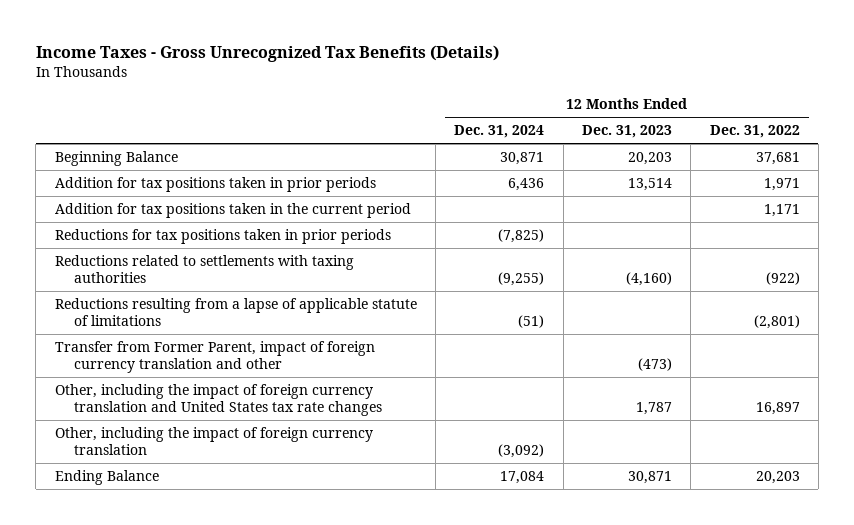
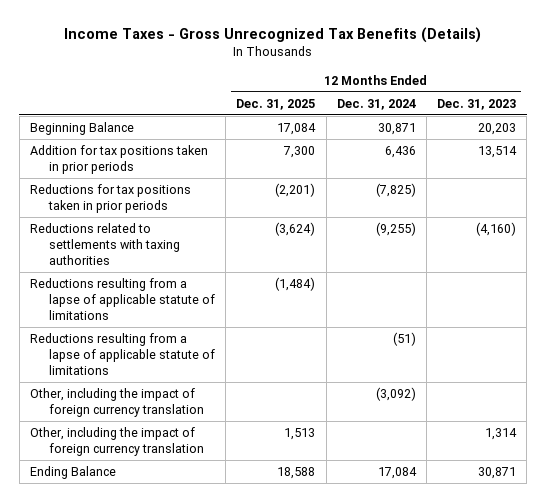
[709,125,800,139] Dec. 31, 2022 -> none
none -> [236,98,316,110] Dec. 31, 2025
[54,203,411,219] Addition for tax positions taken in the current period -> none
none -> [29,277,216,320] Reductions resulting from a lapse of applicable statute of limitations
[54,341,375,374] Transfer from Former Parent, impact of foreign currency translation and other -> none
[54,384,382,417] Other, including the impact of foreign currency translation and United States tax rate changes -> none
none -> [29,426,205,456] Other, including the impact of foreign currency translation

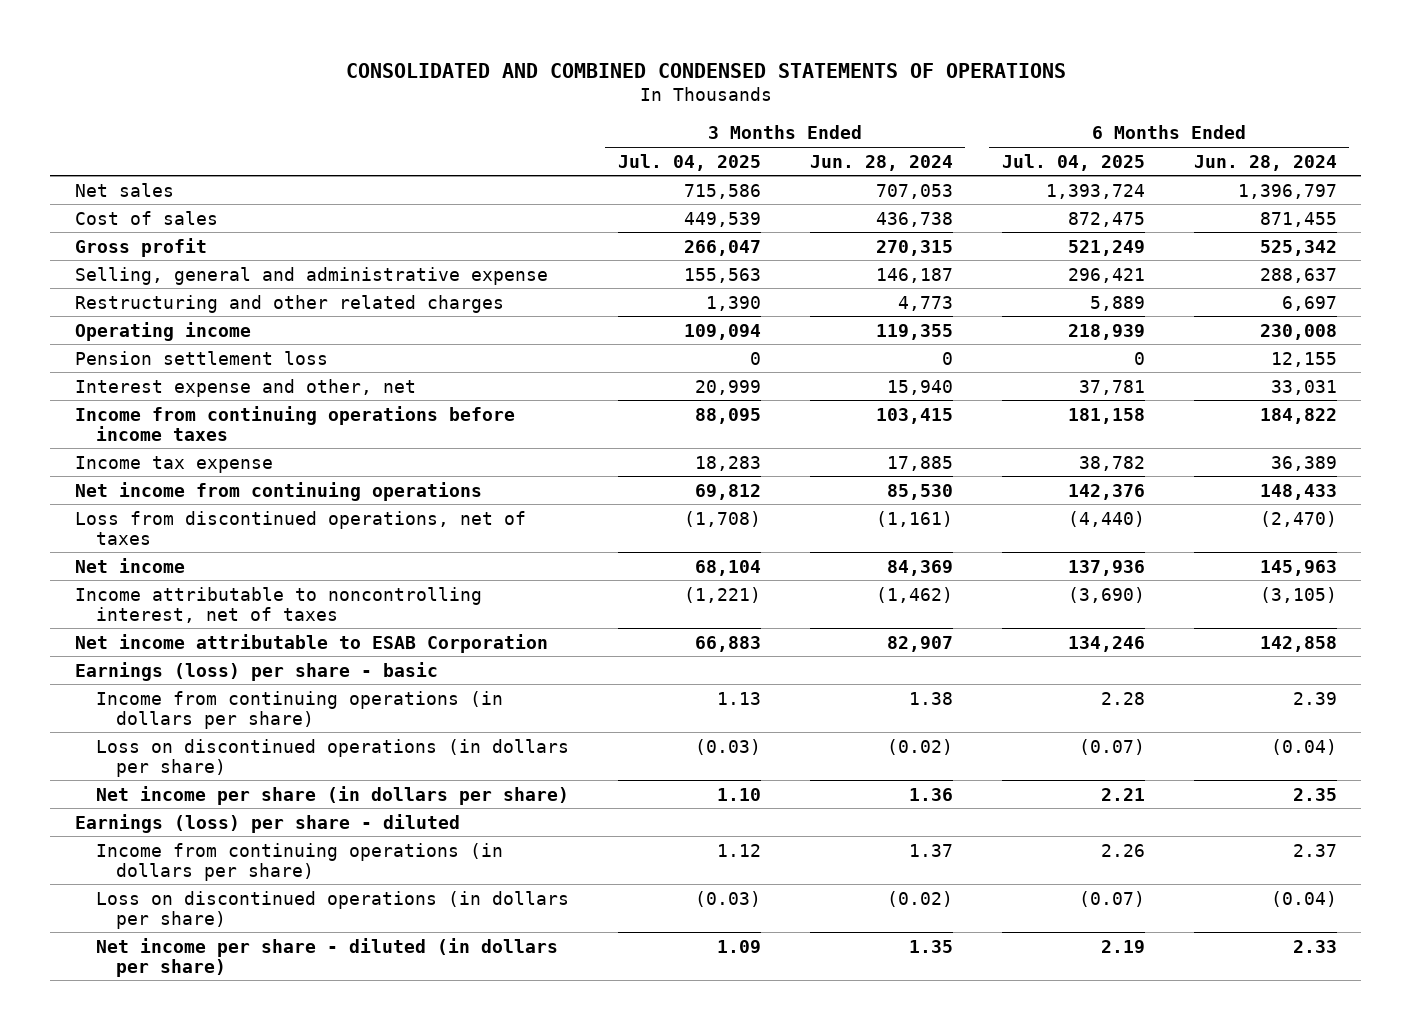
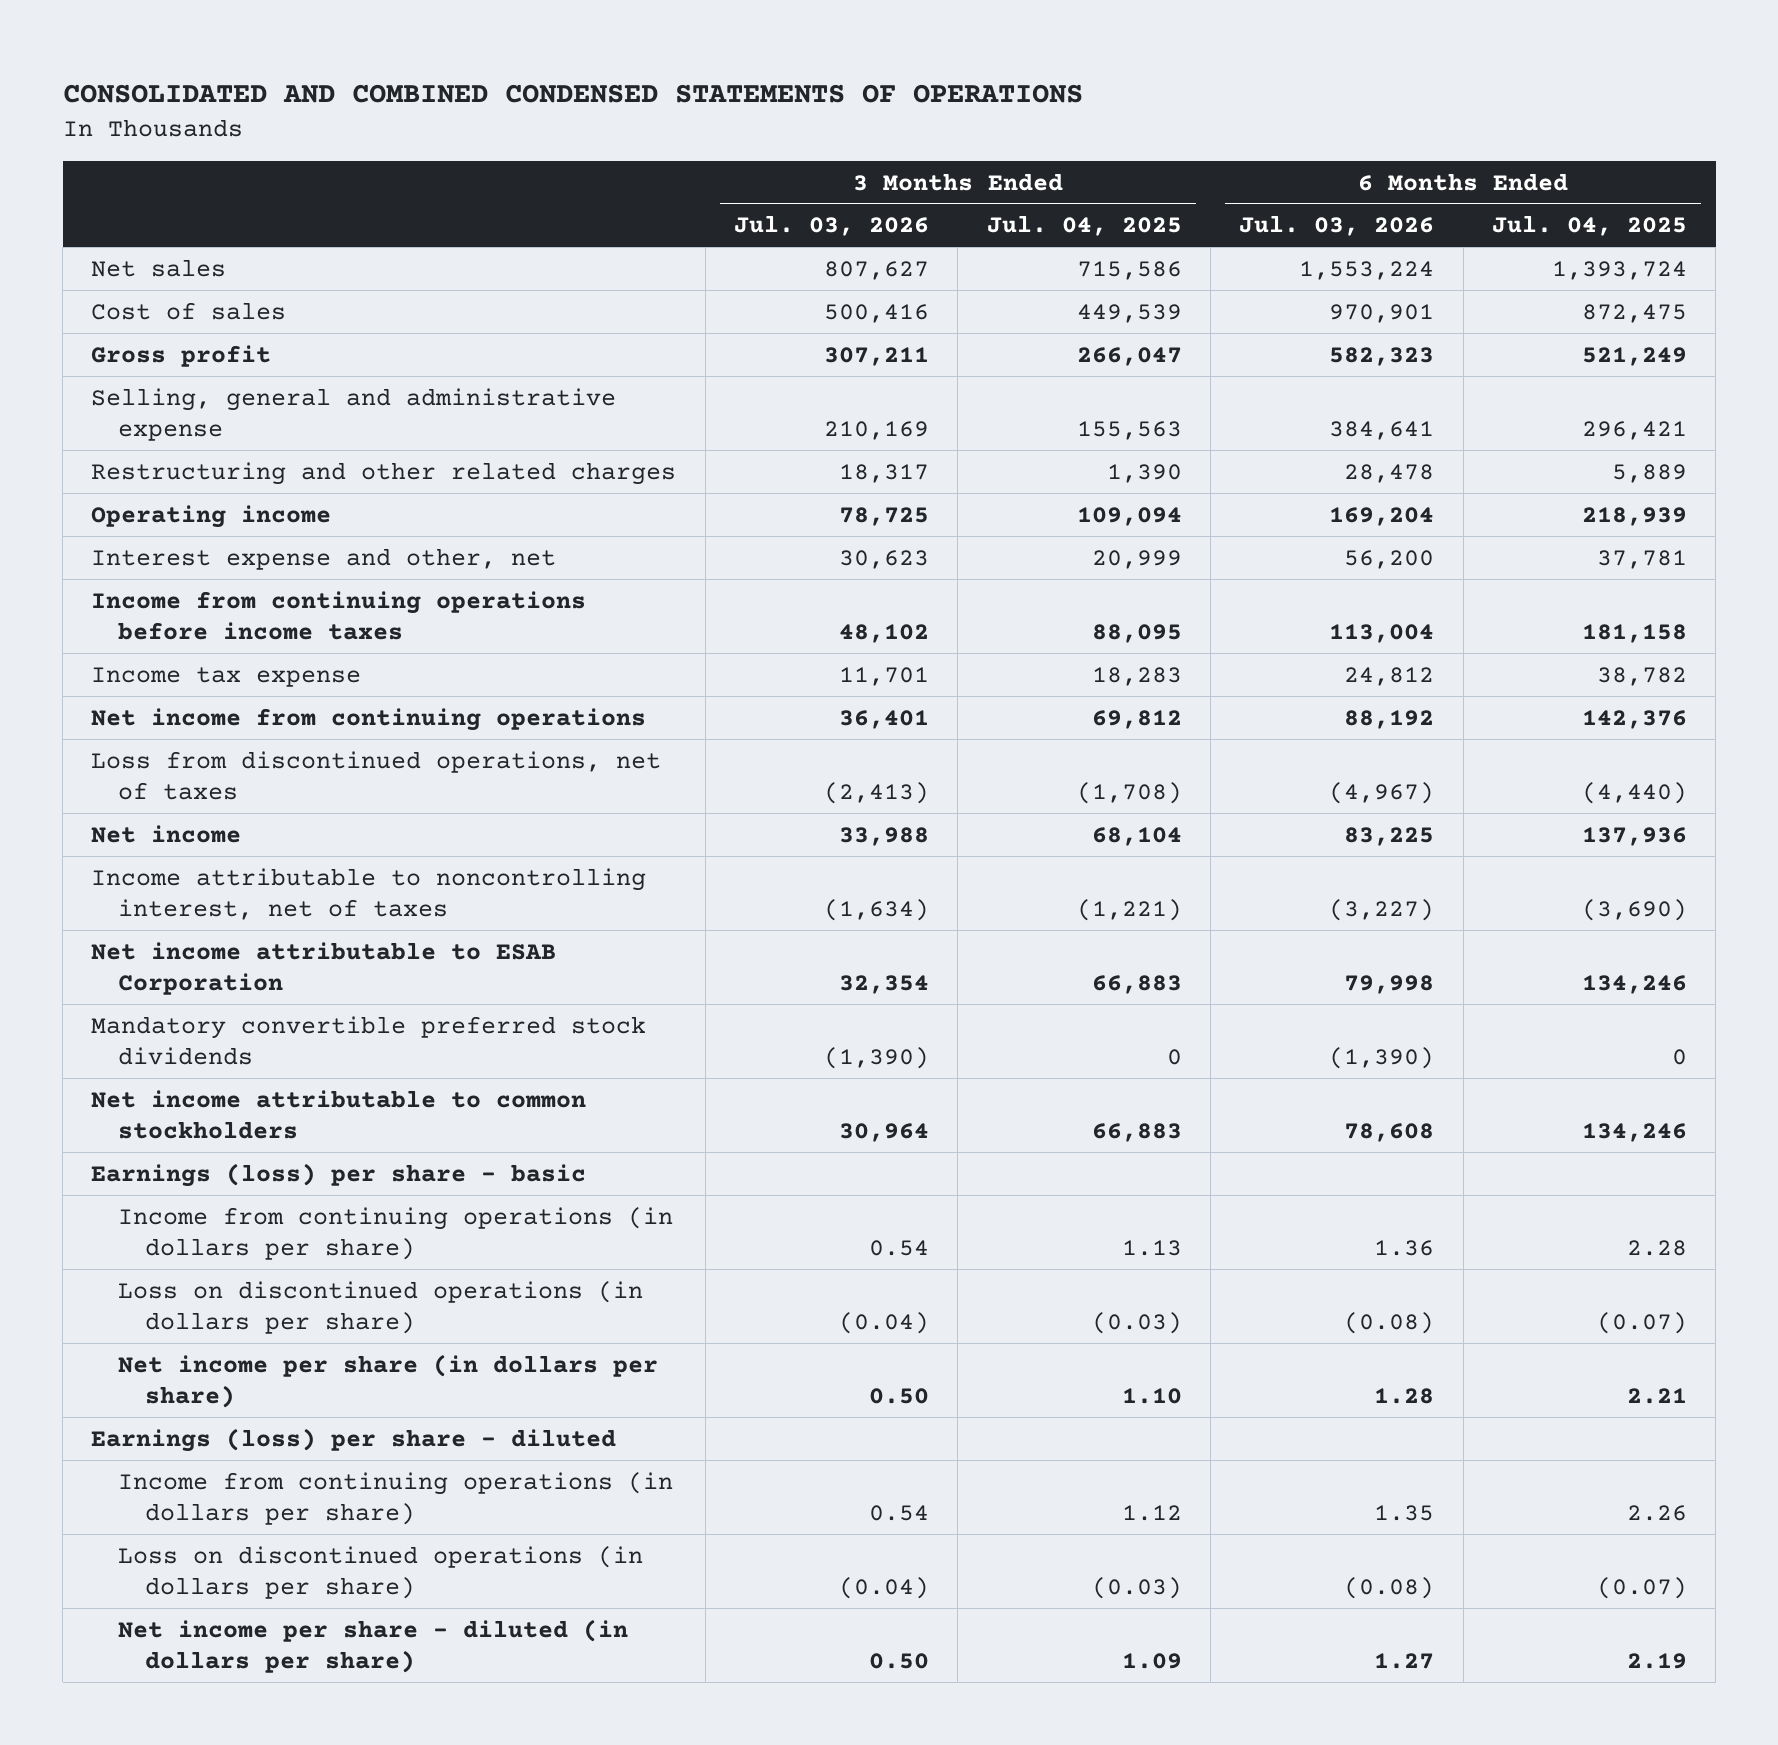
[809,154,953,171] Jun. 28, 2024 -> none
[1193,154,1337,171] Jun. 28, 2024 -> none
none -> [734,215,930,237] Jul. 03, 2026
none -> [1239,215,1435,237] Jul. 03, 2026
[74,350,328,365] Pension settlement loss -> none
none -> [91,1015,647,1065] Mandatory convertible preferred stock dividends
none -> [91,1089,587,1139] Net income attributable to common stockholders

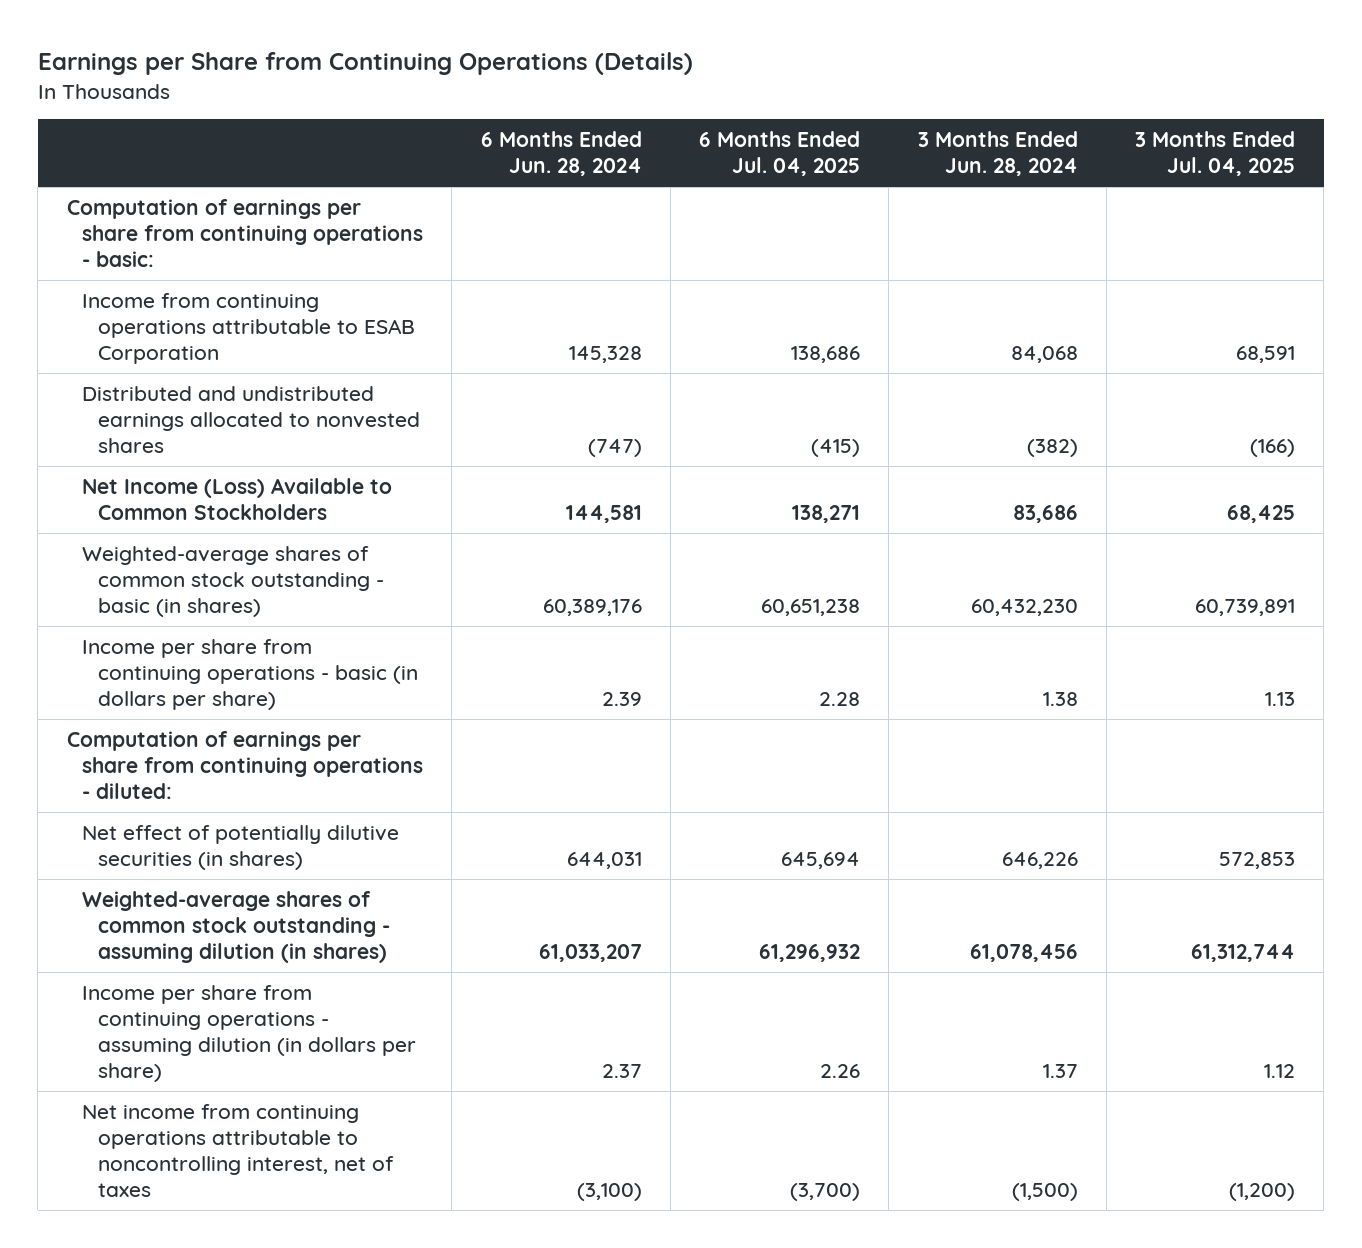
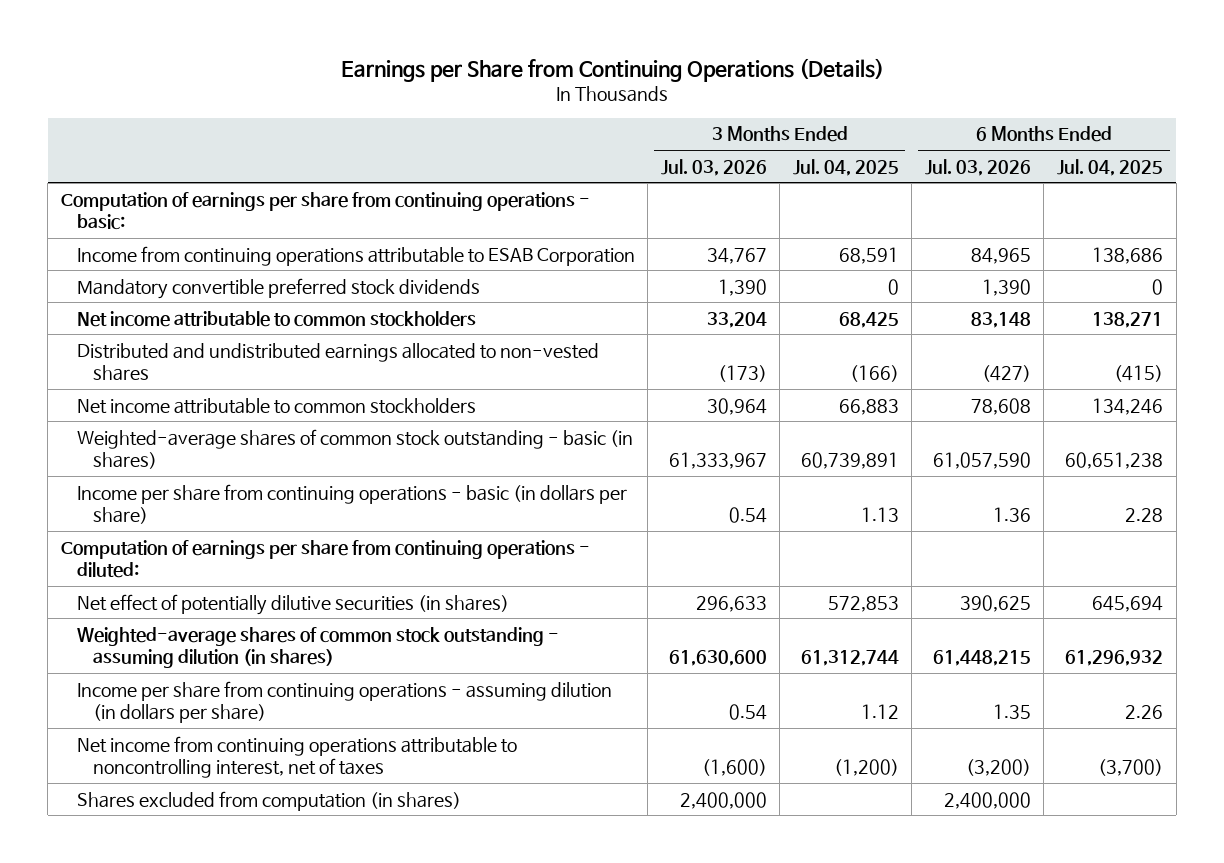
[480,131,642,177] 6 Months Ended Jun. 28, 2024 -> none
[917,131,1078,177] 3 Months Ended Jun. 28, 2024 -> none
none -> [660,158,767,176] Jul. 03, 2026
none -> [924,158,1031,176] Jul. 03, 2026
none -> [76,277,480,299] Mandatory convertible preferred stock dividends
none -> [76,310,476,327] Net income attributable to common stockholders
[82,385,420,453] Distributed and undistributed earnings allocated to nonvested shares -> [76,342,599,382] Distributed and undistributed earnings allocated to non-vested shares
[82,477,393,520] Net Income (Loss) Available to Common Stockholders -> [76,397,476,414] Net income attributable to common stockholders
[792,504,861,523] 138,271 -> [1091,397,1163,415] 134,246
[1227,504,1296,523] 68,425 -> [838,398,899,415] 66,883
none -> [76,790,461,811] Shares excluded from computation (in shares)

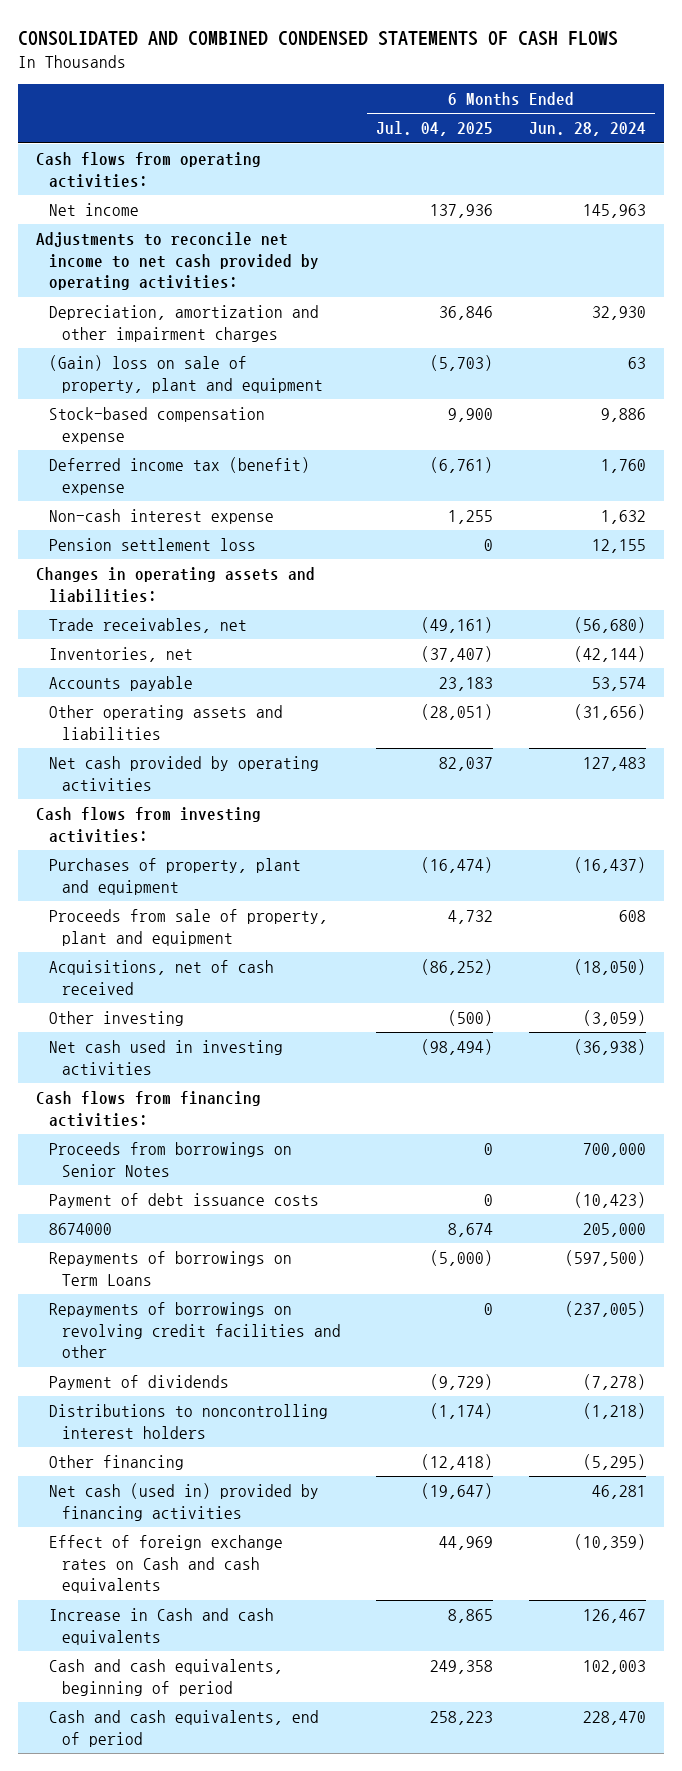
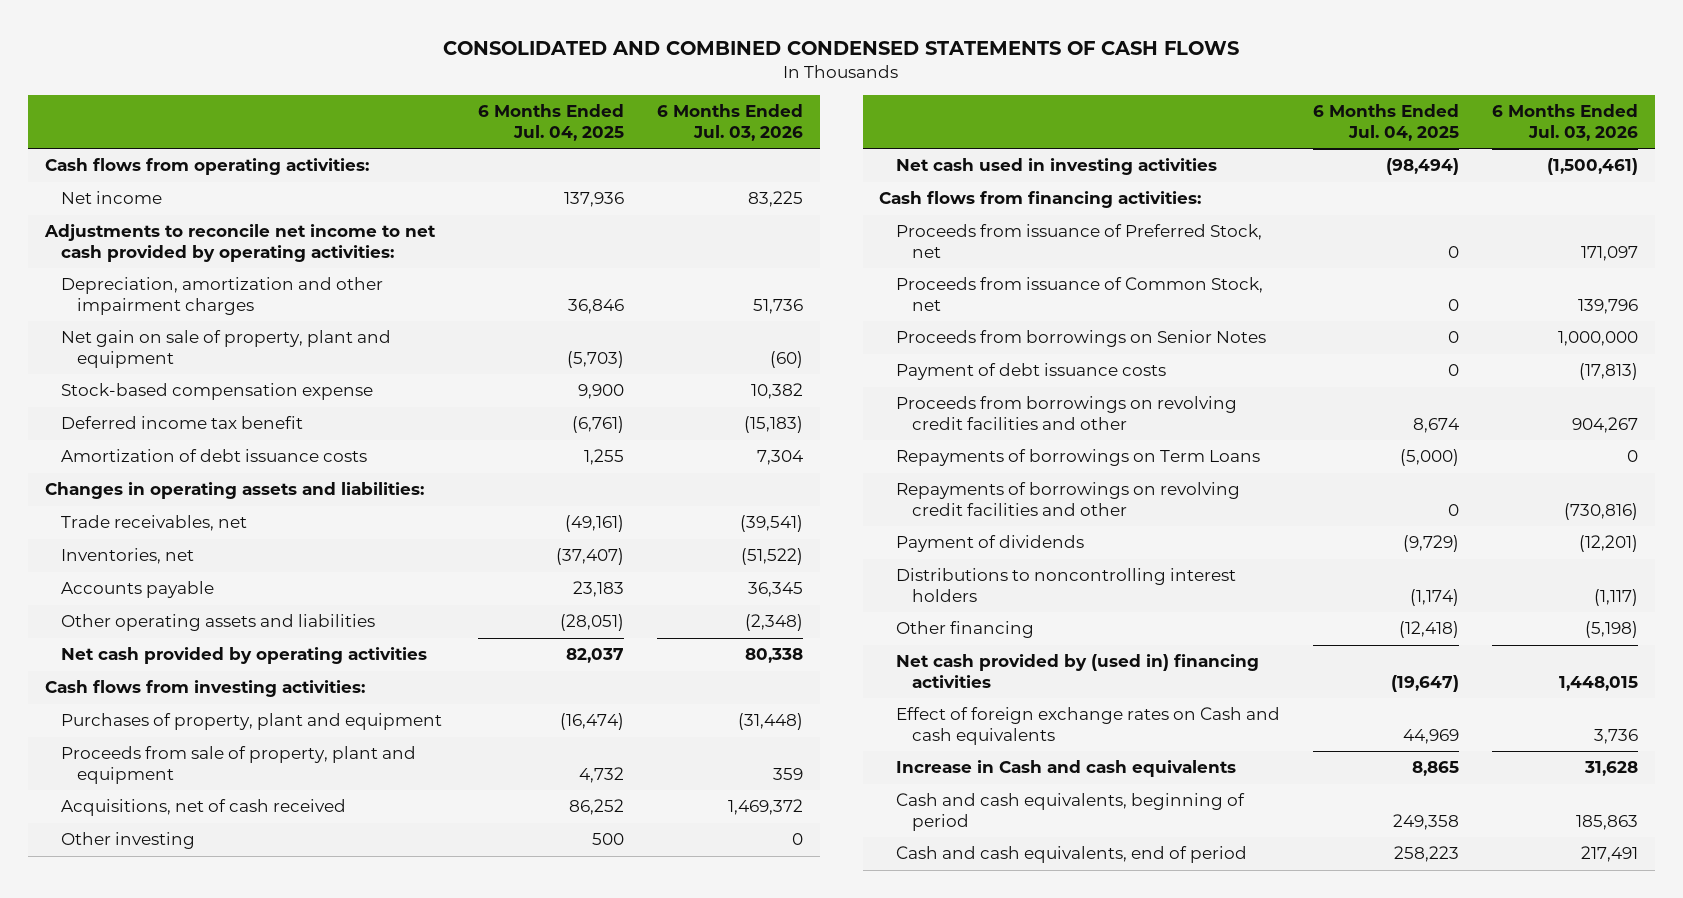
[529,122,647,137] Jun. 28, 2024 -> none
none -> [657,104,804,141] 6 Months Ended Jul. 03, 2026
[48,355,323,393] (Gain) loss on sale of property, plant and equipment -> [60,330,391,368] Net gain on sale of property, plant and equipment
[48,538,256,552] Pension settlement loss -> none
[48,457,310,495] Deferred income tax (benefit) expense -> [60,416,303,430] Deferred income tax benefit
[48,509,274,525] Non-cash interest expense -> [60,449,367,463] Amortization of debt issuance costs
[421,959,494,976] (86,252) -> [569,799,625,816] 86,252
[448,1010,494,1027] (500) -> [592,833,625,846] 500
none -> [895,224,1262,258] Proceeds from issuance of Preferred Stock, net
none -> [895,277,1263,311] Proceeds from issuance of Common Stock, net
[48,1223,112,1236] 8674000 -> [895,396,1237,430] Proceeds from borrowings on revolving credit facilities and other
[48,1483,319,1521] Net cash (used in) provided by financing activities -> [895,654,1259,688] Net cash provided by (used in) financing activities

